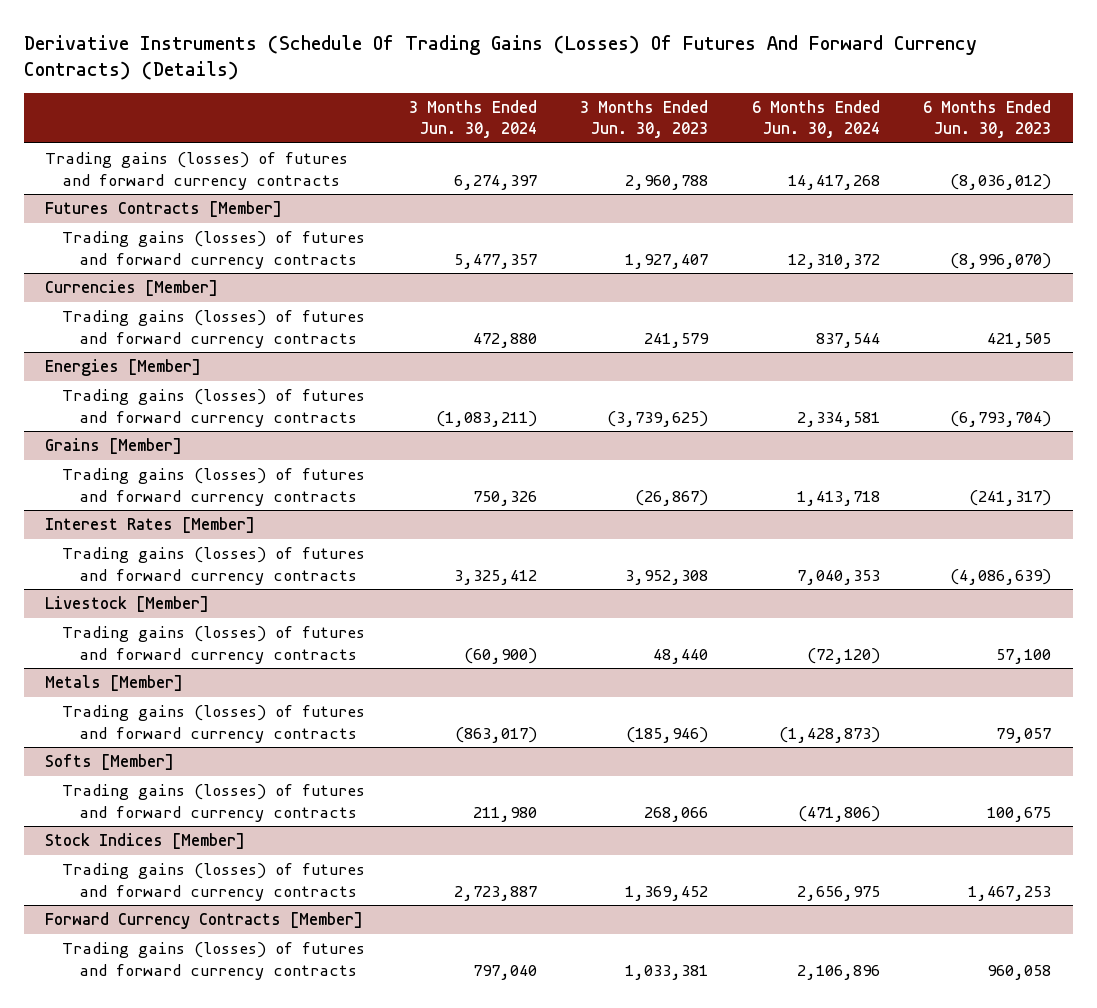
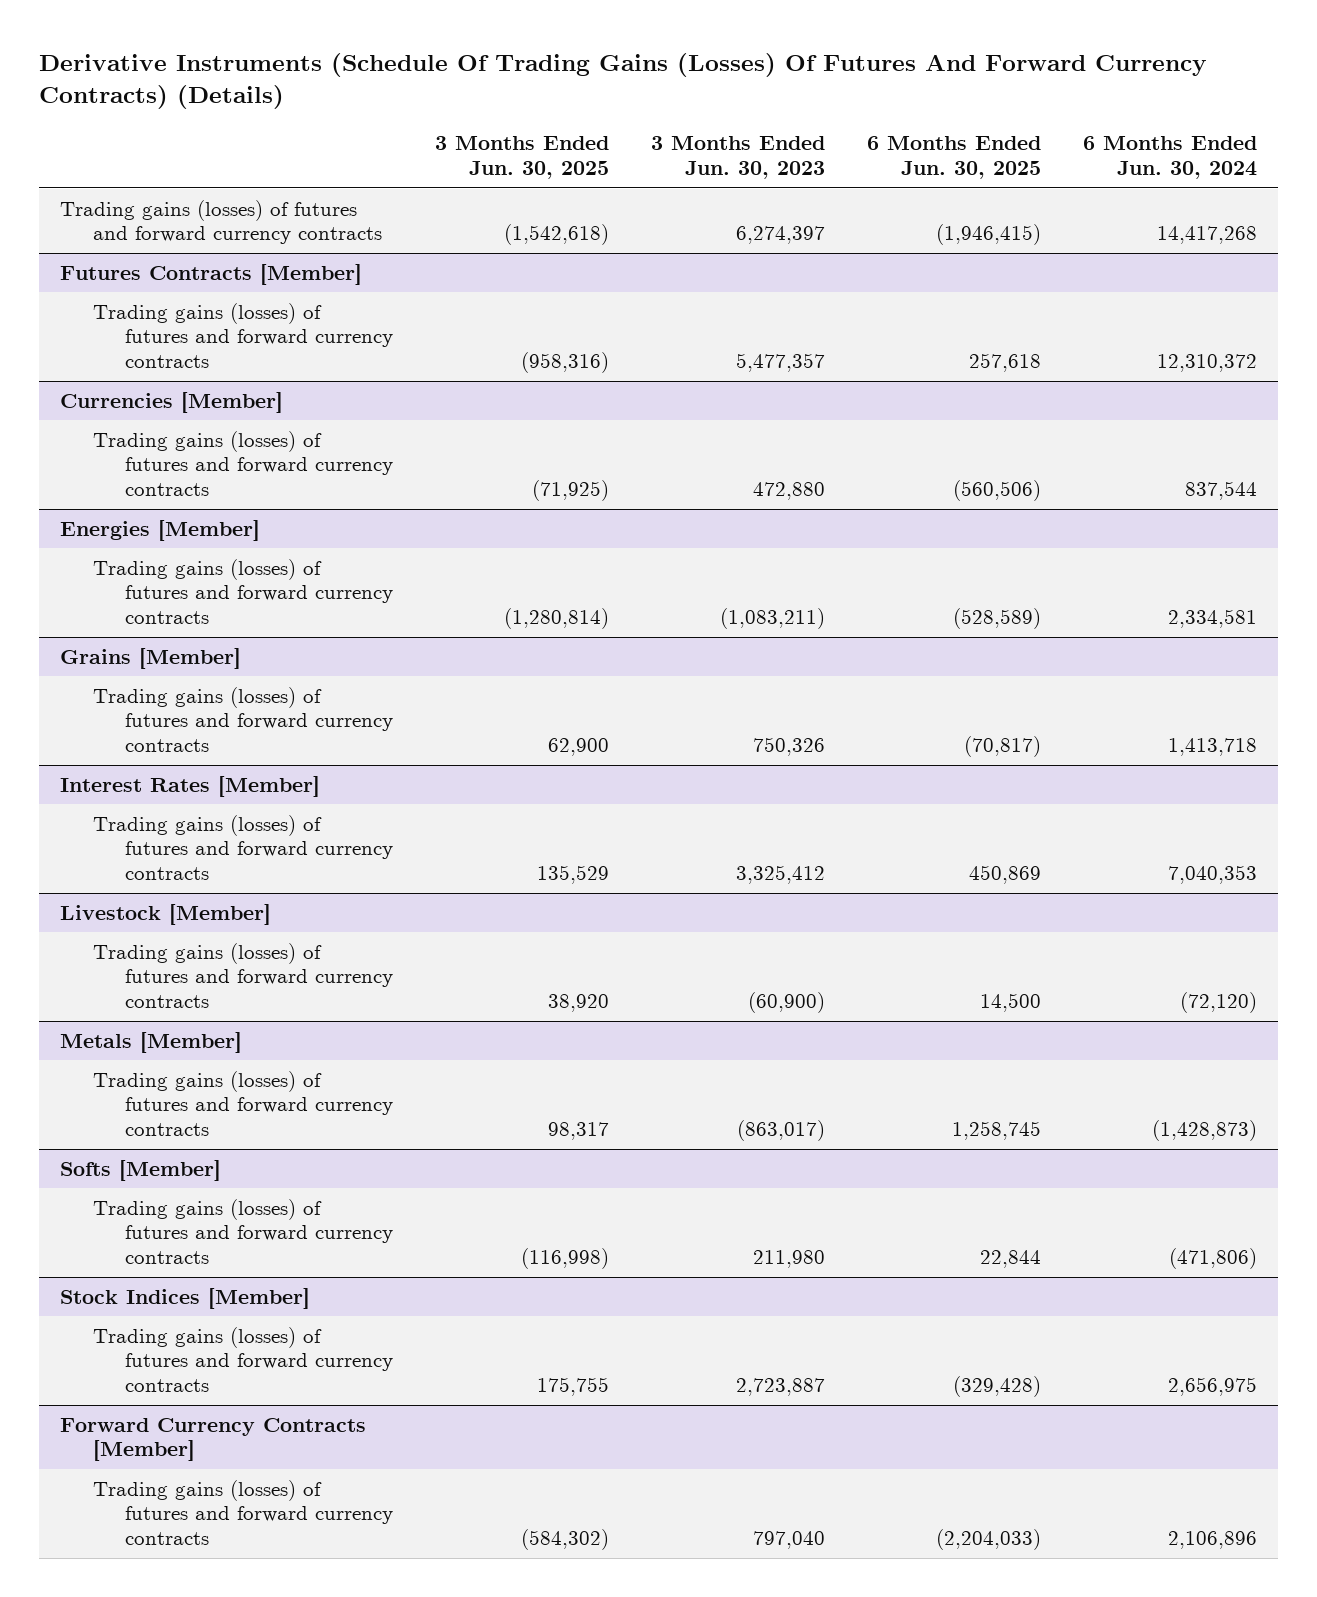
[408,99,537,139] 3 Months Ended Jun. 30, 2024 -> none
[923,99,1052,139] 6 Months Ended Jun. 30, 2023 -> none
none -> [435,136,610,180] 3 Months Ended Jun. 30, 2025
none -> [867,136,1042,180] 6 Months Ended Jun. 30, 2025
[625,174,709,190] 2,960,788 -> [736,226,826,245] 6,274,397
[625,253,709,269] 1,927,407 -> [736,353,826,373] 5,477,357
[644,332,710,348] 241,579 -> [753,482,826,501] 472,880
[607,410,709,427] (3,739,625) -> [720,608,826,630] (1,083,211)
[635,489,709,506] (26,867) -> [753,737,826,757] 750,326
[625,569,709,585] 3,952,308 -> [736,865,826,885] 3,325,412
[653,648,709,664] 48,440 -> [748,992,826,1014] (60,900)
[626,726,709,743] (185,946) -> [737,1120,826,1142] (863,017)
[644,806,709,822] 268,066 -> [753,1250,826,1269] 211,980
[625,885,709,901] 1,369,452 -> [736,1378,826,1397] 2,723,887
[625,964,709,980] 1,033,381 -> [753,1531,826,1550] 797,040

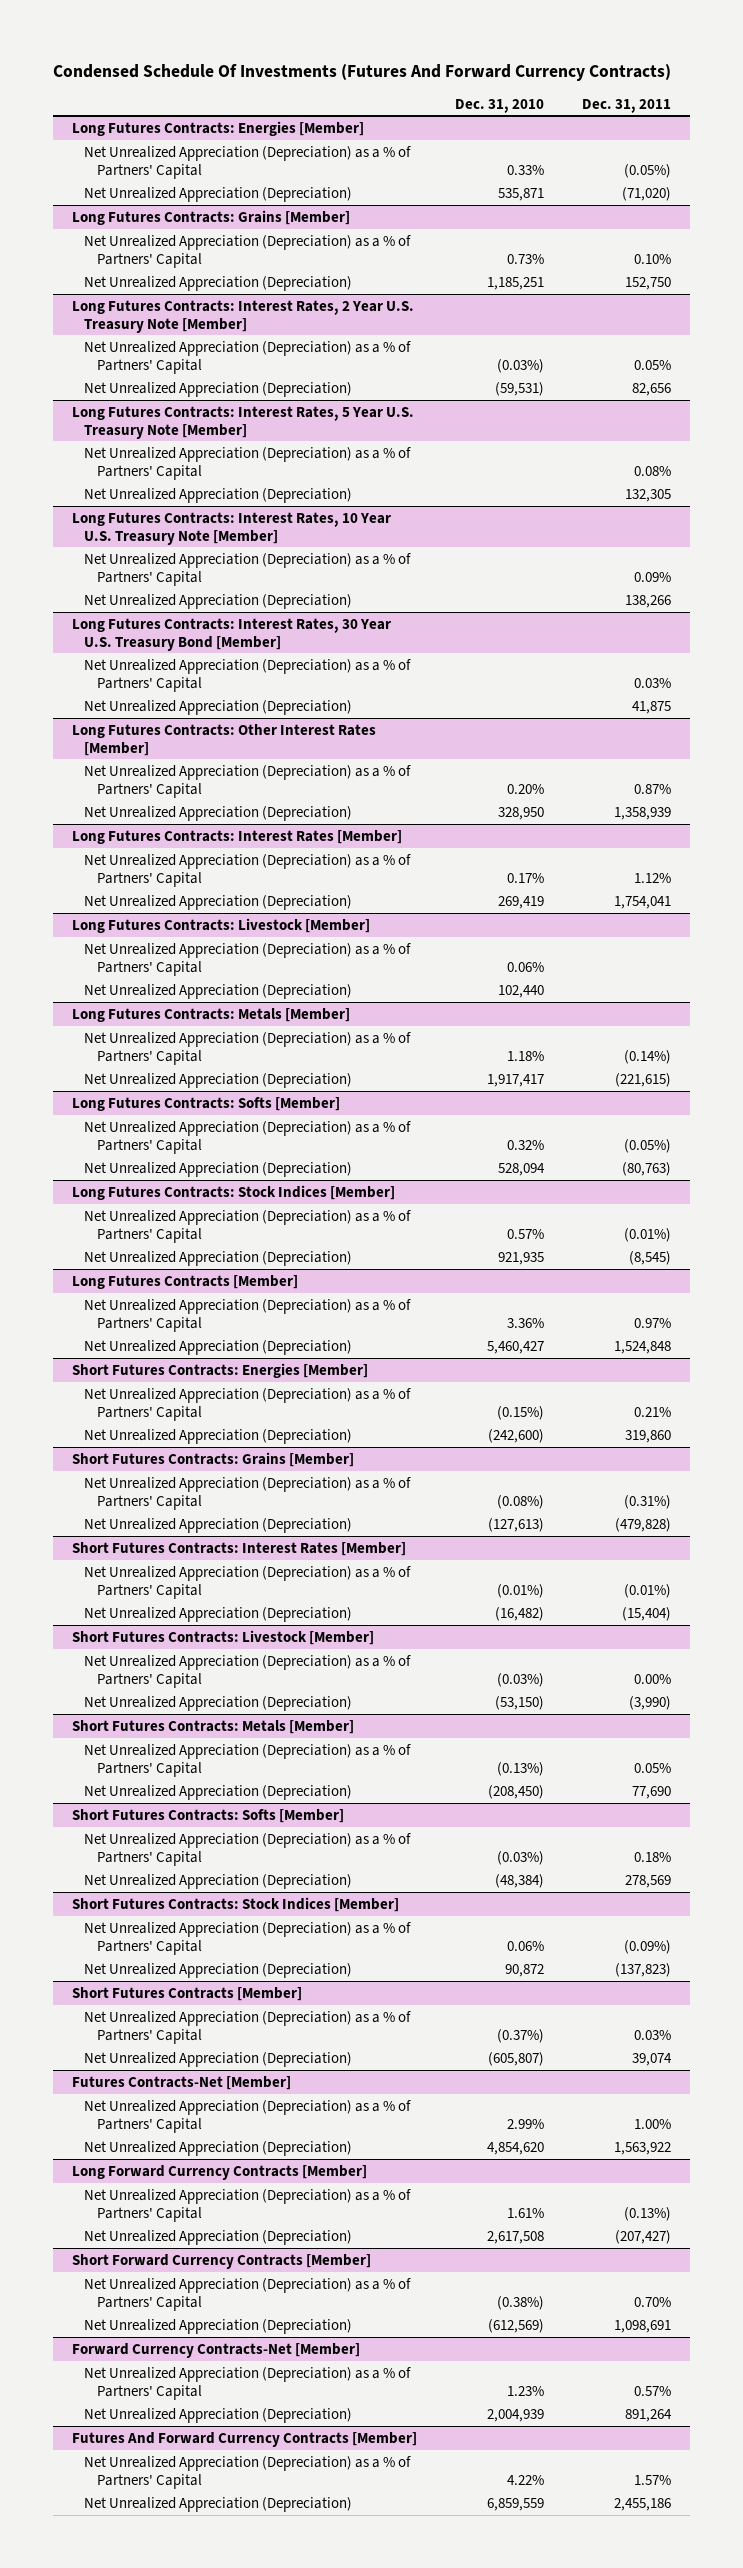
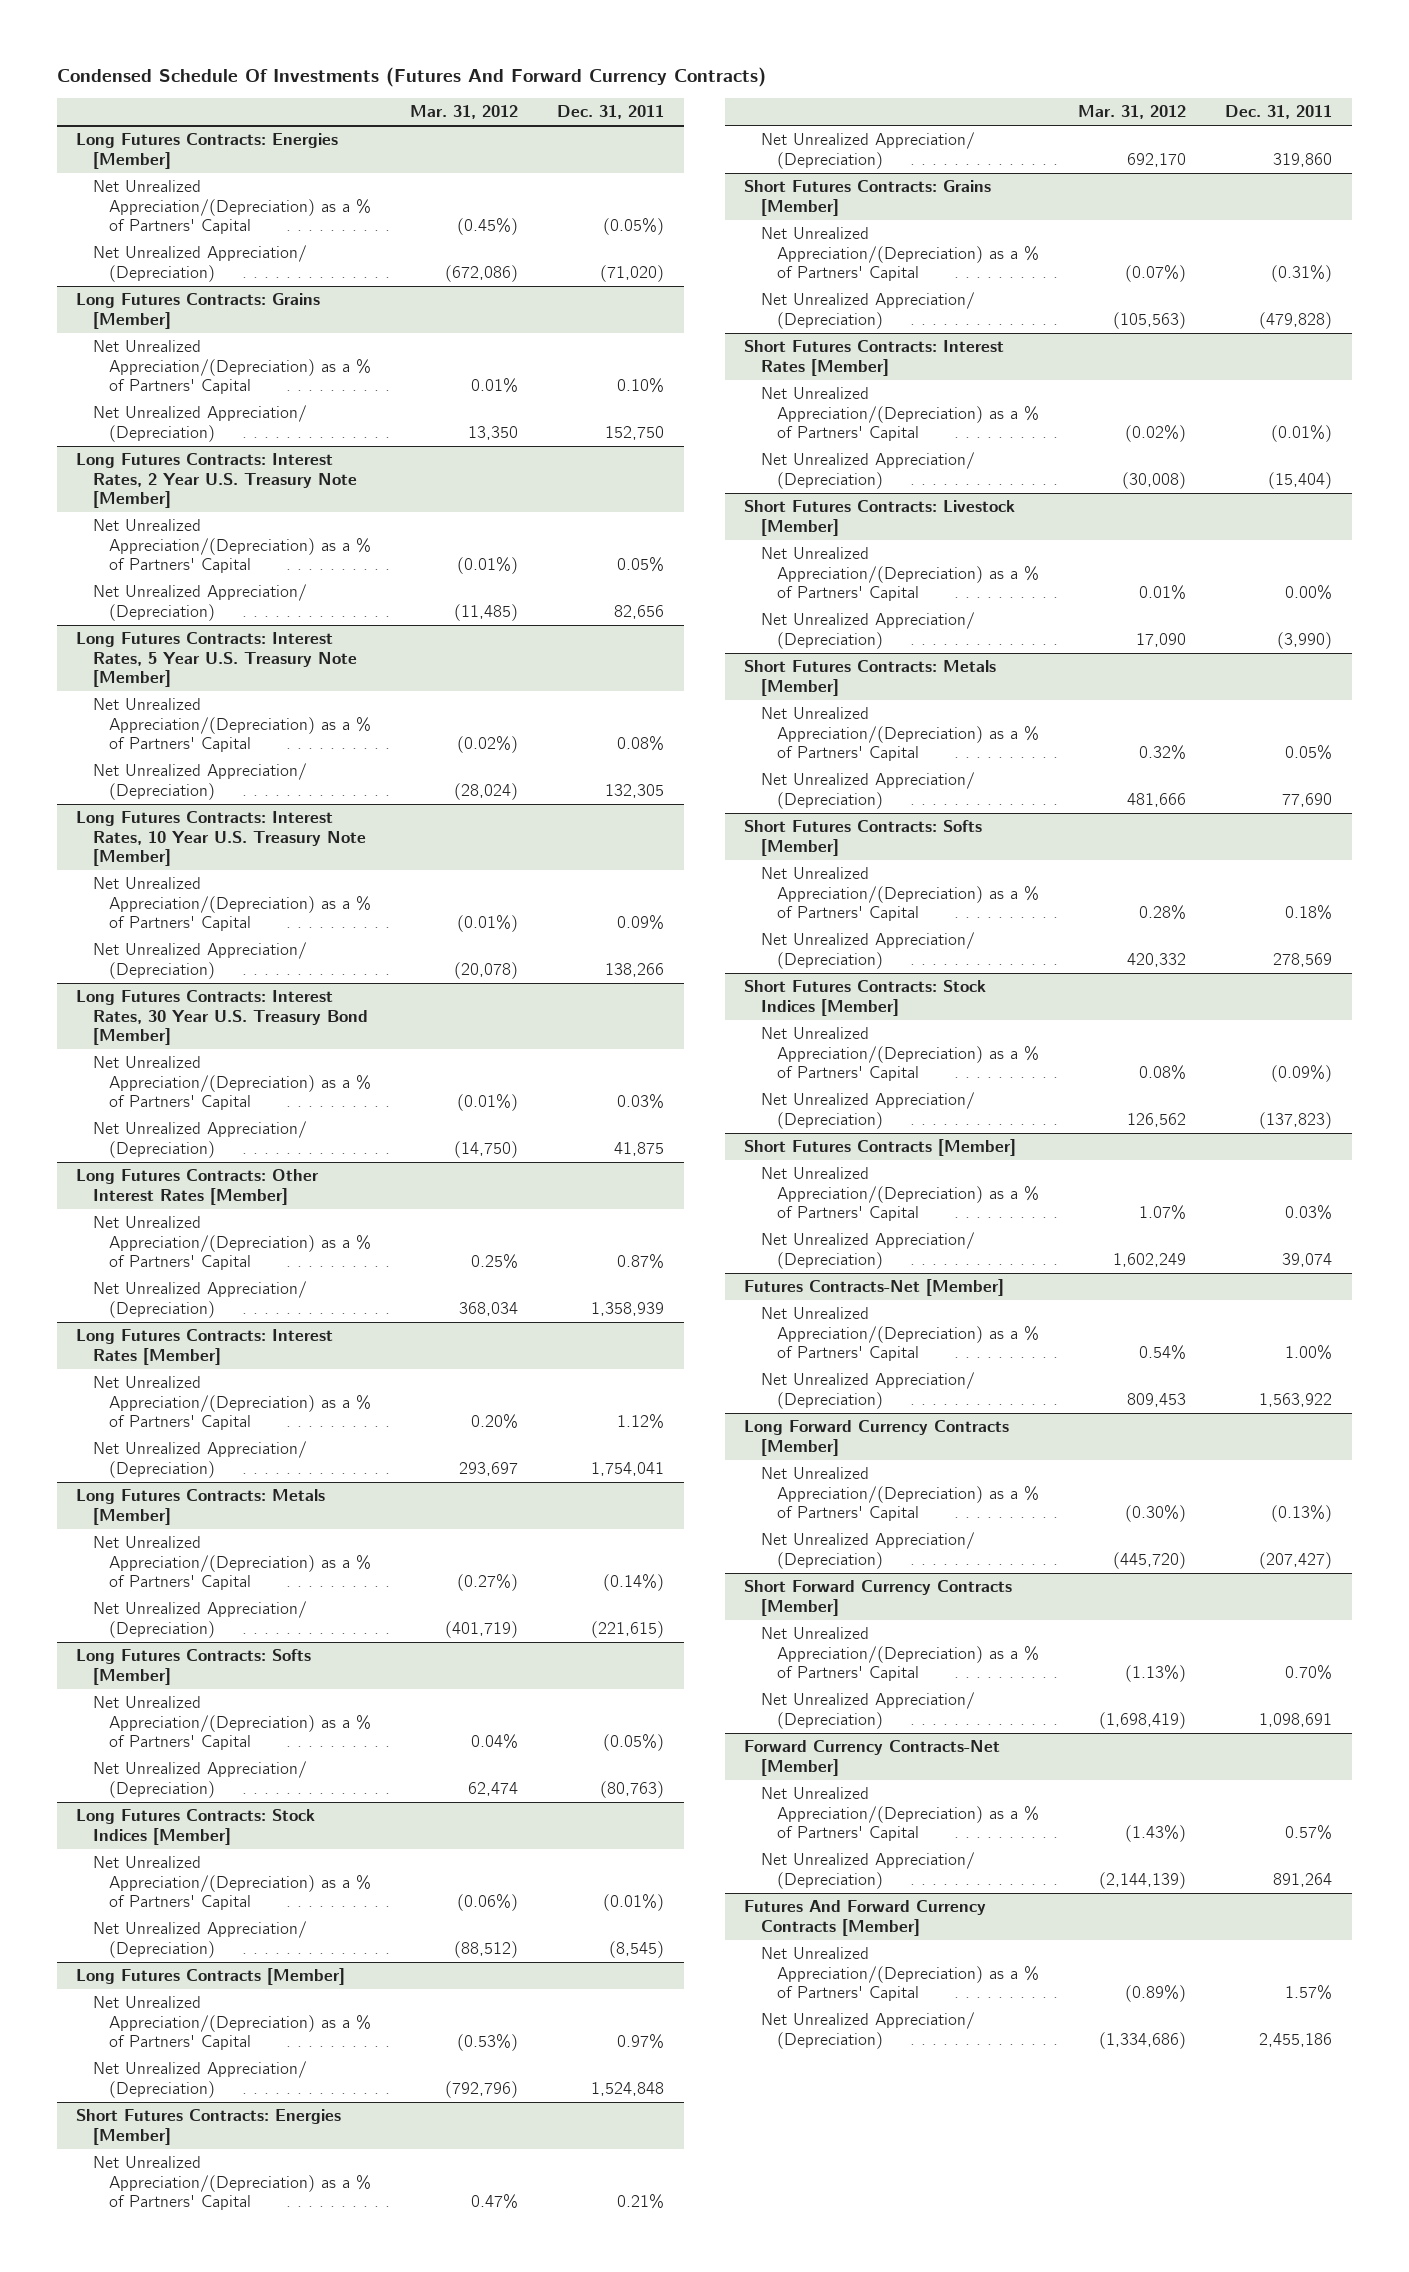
[455,98,545,113] Dec. 31, 2010 -> none
none -> [410,105,519,120] Mar. 31, 2012
[84,145,412,179] Net Unrealized Appreciation (Depreciation) as a % of Partners' Capital -> [92,180,371,234] Net Unrealized Appreciation/(Depreciation) as a % of Partners' Capital
[84,186,353,202] Net Unrealized Appreciation (Depreciation) -> [92,245,307,282] Net Unrealized Appreciation/ (Depreciation)
[84,234,412,268] Net Unrealized Appreciation (Depreciation) as a % of Partners' Capital -> [92,340,371,394] Net Unrealized Appreciation/(Depreciation) as a % of Partners' Capital
[84,275,353,291] Net Unrealized Appreciation (Depreciation) -> [92,405,307,442] Net Unrealized Appreciation/ (Depreciation)
[84,340,412,374] Net Unrealized Appreciation (Depreciation) as a % of Partners' Capital -> [92,519,371,573] Net Unrealized Appreciation/(Depreciation) as a % of Partners' Capital
[84,381,353,397] Net Unrealized Appreciation (Depreciation) -> [92,584,307,621] Net Unrealized Appreciation/ (Depreciation)
[84,446,412,480] Net Unrealized Appreciation (Depreciation) as a % of Partners' Capital -> [92,698,371,752] Net Unrealized Appreciation/(Depreciation) as a % of Partners' Capital
[84,487,353,503] Net Unrealized Appreciation (Depreciation) -> [92,763,307,800] Net Unrealized Appreciation/ (Depreciation)
[84,552,412,586] Net Unrealized Appreciation (Depreciation) as a % of Partners' Capital -> [92,877,371,931] Net Unrealized Appreciation/(Depreciation) as a % of Partners' Capital
[84,593,353,609] Net Unrealized Appreciation (Depreciation) -> [92,942,307,979] Net Unrealized Appreciation/ (Depreciation)
[84,658,412,692] Net Unrealized Appreciation (Depreciation) as a % of Partners' Capital -> [92,1056,371,1110] Net Unrealized Appreciation/(Depreciation) as a % of Partners' Capital
[84,699,353,715] Net Unrealized Appreciation (Depreciation) -> [92,1121,307,1158] Net Unrealized Appreciation/ (Depreciation)
[84,764,412,798] Net Unrealized Appreciation (Depreciation) as a % of Partners' Capital -> [92,1216,371,1270] Net Unrealized Appreciation/(Depreciation) as a % of Partners' Capital
[84,805,353,821] Net Unrealized Appreciation (Depreciation) -> [92,1281,307,1318] Net Unrealized Appreciation/ (Depreciation)
[72,917,371,933] Long Futures Contracts: Livestock [Member] -> none
[84,942,412,976] Net Unrealized Appreciation (Depreciation) as a % of Partners' Capital -> none
[84,983,353,999] Net Unrealized Appreciation (Depreciation) -> none
[84,853,412,887] Net Unrealized Appreciation (Depreciation) as a % of Partners' Capital -> [92,1376,371,1430] Net Unrealized Appreciation/(Depreciation) as a % of Partners' Capital
[84,894,353,910] Net Unrealized Appreciation (Depreciation) -> [92,1441,307,1478] Net Unrealized Appreciation/ (Depreciation)
[84,1031,412,1065] Net Unrealized Appreciation (Depreciation) as a % of Partners' Capital -> [92,1536,371,1590] Net Unrealized Appreciation/(Depreciation) as a % of Partners' Capital
[84,1072,353,1088] Net Unrealized Appreciation (Depreciation) -> [92,1601,307,1638] Net Unrealized Appreciation/ (Depreciation)
[84,1120,412,1154] Net Unrealized Appreciation (Depreciation) as a % of Partners' Capital -> [92,1696,371,1750] Net Unrealized Appreciation/(Depreciation) as a % of Partners' Capital
[84,1161,353,1177] Net Unrealized Appreciation (Depreciation) -> [92,1761,307,1798] Net Unrealized Appreciation/ (Depreciation)
[84,1209,412,1243] Net Unrealized Appreciation (Depreciation) as a % of Partners' Capital -> [92,1856,371,1910] Net Unrealized Appreciation/(Depreciation) as a % of Partners' Capital
[84,1250,353,1266] Net Unrealized Appreciation (Depreciation) -> [92,1921,307,1958] Net Unrealized Appreciation/ (Depreciation)
[84,1298,412,1332] Net Unrealized Appreciation (Depreciation) as a % of Partners' Capital -> [92,1996,371,2050] Net Unrealized Appreciation/(Depreciation) as a % of Partners' Capital
[84,1339,353,1355] Net Unrealized Appreciation (Depreciation) -> [92,2061,307,2098] Net Unrealized Appreciation/ (Depreciation)
[84,1387,412,1421] Net Unrealized Appreciation (Depreciation) as a % of Partners' Capital -> [92,2156,371,2210] Net Unrealized Appreciation/(Depreciation) as a % of Partners' Capital
[84,1428,353,1444] Net Unrealized Appreciation (Depreciation) -> [760,132,975,169] Net Unrealized Appreciation/ (Depreciation)
[84,1476,412,1510] Net Unrealized Appreciation (Depreciation) as a % of Partners' Capital -> [760,227,1039,281] Net Unrealized Appreciation/(Depreciation) as a % of Partners' Capital
[84,1517,353,1533] Net Unrealized Appreciation (Depreciation) -> [760,292,975,329] Net Unrealized Appreciation/ (Depreciation)
[84,1565,412,1599] Net Unrealized Appreciation (Depreciation) as a % of Partners' Capital -> [760,387,1039,441] Net Unrealized Appreciation/(Depreciation) as a % of Partners' Capital
[84,1606,353,1622] Net Unrealized Appreciation (Depreciation) -> [760,452,975,489] Net Unrealized Appreciation/ (Depreciation)
[84,1654,412,1688] Net Unrealized Appreciation (Depreciation) as a % of Partners' Capital -> [760,547,1039,601] Net Unrealized Appreciation/(Depreciation) as a % of Partners' Capital
[84,1695,353,1711] Net Unrealized Appreciation (Depreciation) -> [760,612,975,649] Net Unrealized Appreciation/ (Depreciation)
[84,1743,412,1777] Net Unrealized Appreciation (Depreciation) as a % of Partners' Capital -> [760,707,1039,761] Net Unrealized Appreciation/(Depreciation) as a % of Partners' Capital
[84,1784,353,1800] Net Unrealized Appreciation (Depreciation) -> [760,772,975,809] Net Unrealized Appreciation/ (Depreciation)
[84,1832,412,1866] Net Unrealized Appreciation (Depreciation) as a % of Partners' Capital -> [760,867,1039,921] Net Unrealized Appreciation/(Depreciation) as a % of Partners' Capital
[84,1873,353,1889] Net Unrealized Appreciation (Depreciation) -> [760,932,975,969] Net Unrealized Appreciation/ (Depreciation)
[84,1921,412,1955] Net Unrealized Appreciation (Depreciation) as a % of Partners' Capital -> [760,1027,1039,1081] Net Unrealized Appreciation/(Depreciation) as a % of Partners' Capital
[84,1962,353,1978] Net Unrealized Appreciation (Depreciation) -> [760,1092,975,1129] Net Unrealized Appreciation/ (Depreciation)
[84,2010,412,2044] Net Unrealized Appreciation (Depreciation) as a % of Partners' Capital -> [760,1167,1039,1221] Net Unrealized Appreciation/(Depreciation) as a % of Partners' Capital
[84,2051,353,2067] Net Unrealized Appreciation (Depreciation) -> [760,1232,975,1269] Net Unrealized Appreciation/ (Depreciation)
[84,2099,412,2133] Net Unrealized Appreciation (Depreciation) as a % of Partners' Capital -> [760,1307,1039,1361] Net Unrealized Appreciation/(Depreciation) as a % of Partners' Capital
[84,2140,353,2156] Net Unrealized Appreciation (Depreciation) -> [760,1372,975,1409] Net Unrealized Appreciation/ (Depreciation)
[84,2188,412,2222] Net Unrealized Appreciation (Depreciation) as a % of Partners' Capital -> [760,1467,1039,1521] Net Unrealized Appreciation/(Depreciation) as a % of Partners' Capital
[84,2229,353,2245] Net Unrealized Appreciation (Depreciation) -> [760,1532,975,1569] Net Unrealized Appreciation/ (Depreciation)
[84,2277,412,2311] Net Unrealized Appreciation (Depreciation) as a % of Partners' Capital -> [760,1627,1039,1681] Net Unrealized Appreciation/(Depreciation) as a % of Partners' Capital
[84,2318,353,2334] Net Unrealized Appreciation (Depreciation) -> [760,1692,975,1729] Net Unrealized Appreciation/ (Depreciation)
[84,2366,412,2400] Net Unrealized Appreciation (Depreciation) as a % of Partners' Capital -> [760,1787,1039,1841] Net Unrealized Appreciation/(Depreciation) as a % of Partners' Capital
[84,2407,353,2423] Net Unrealized Appreciation (Depreciation) -> [760,1852,975,1889] Net Unrealized Appreciation/ (Depreciation)
[84,2455,412,2489] Net Unrealized Appreciation (Depreciation) as a % of Partners' Capital -> [760,1947,1039,2001] Net Unrealized Appreciation/(Depreciation) as a % of Partners' Capital
[84,2496,353,2512] Net Unrealized Appreciation (Depreciation) -> [760,2012,975,2049] Net Unrealized Appreciation/ (Depreciation)

